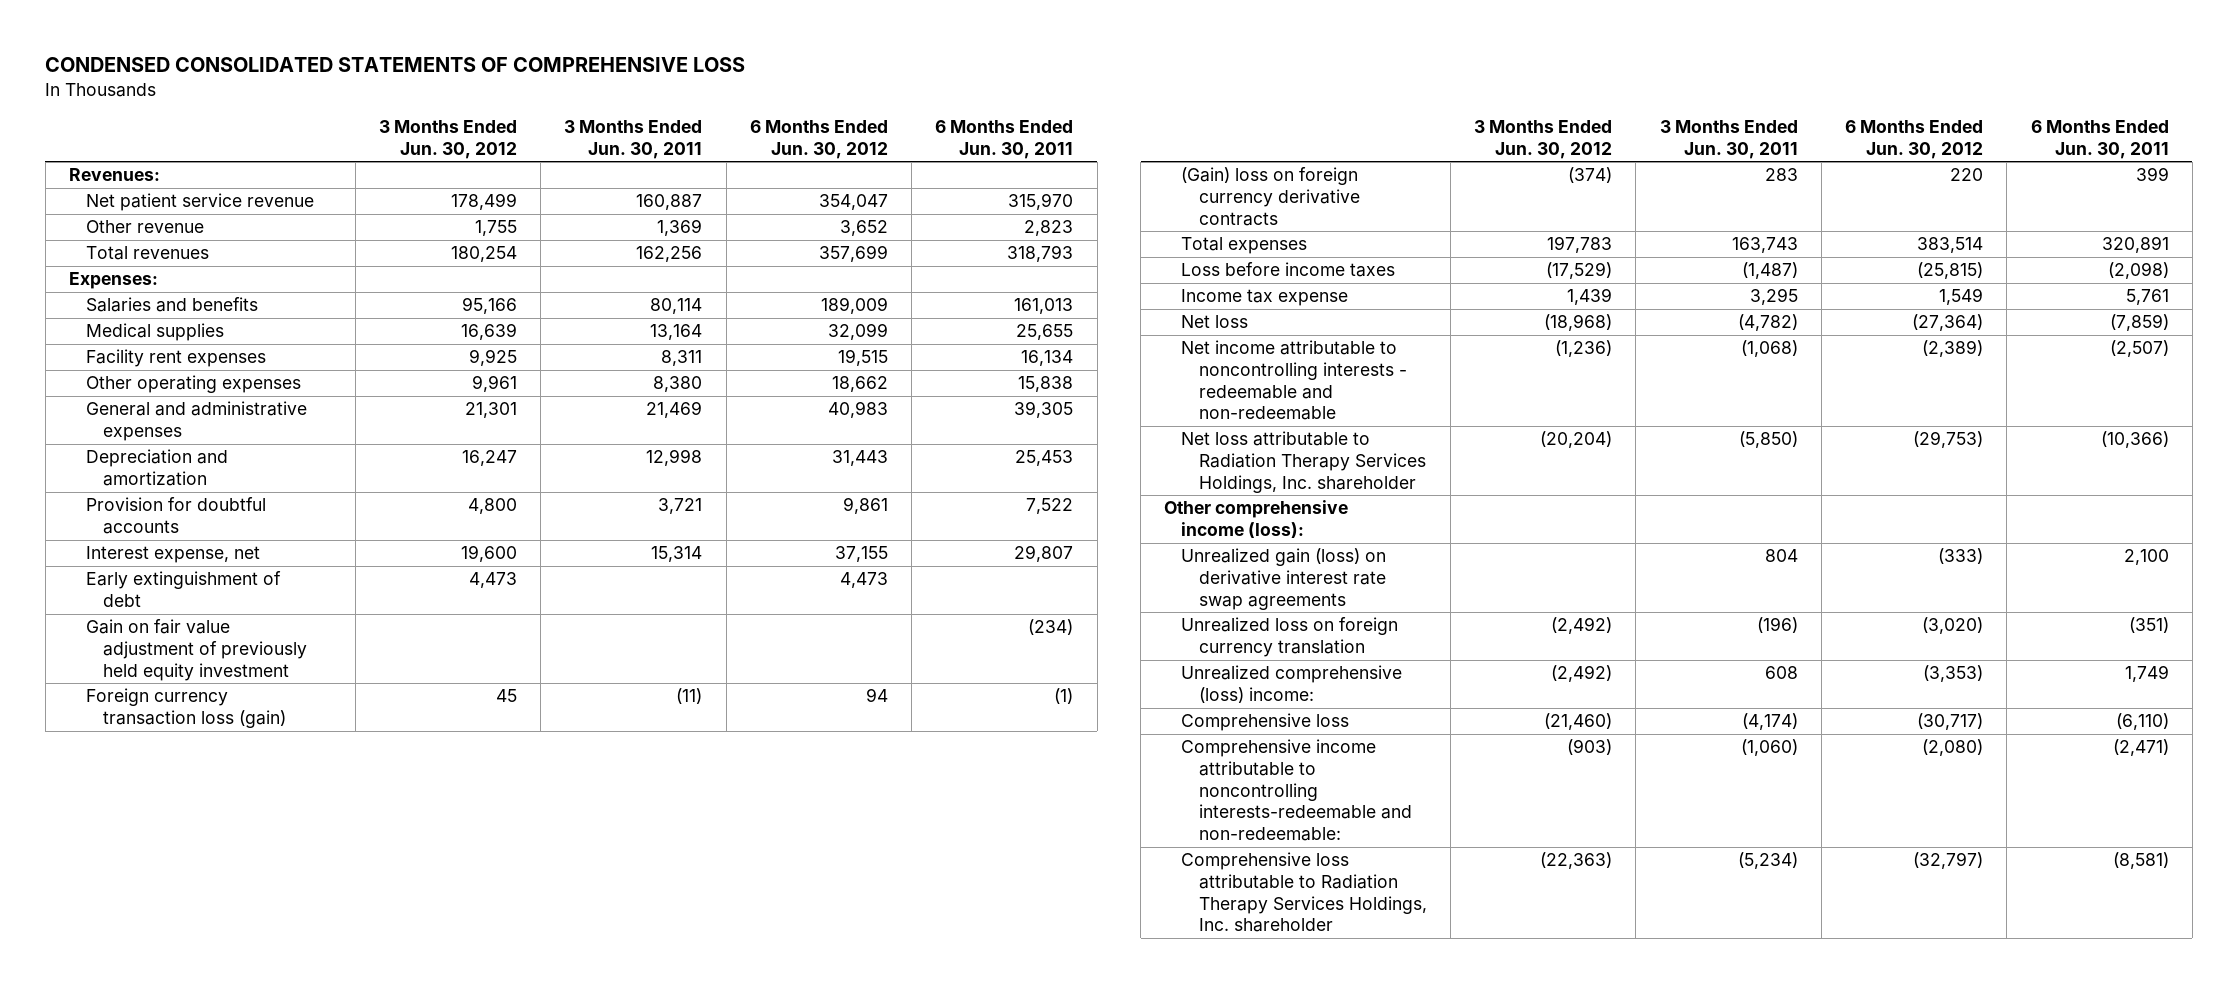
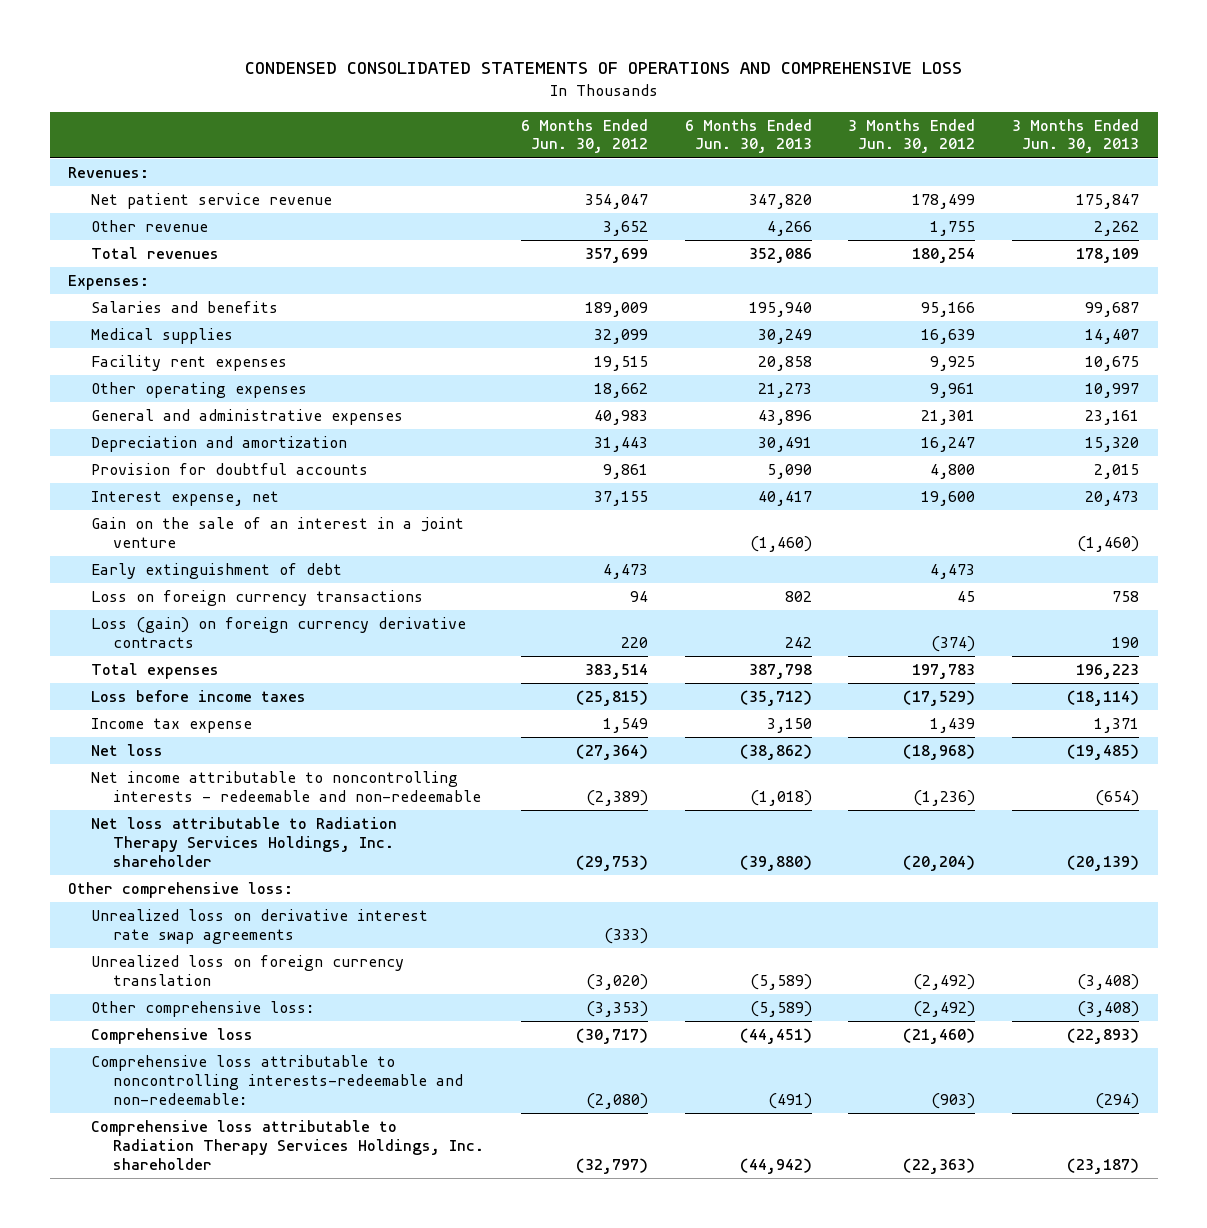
[45,57,746,73] CONDENSED CONSOLIDATED STATEMENTS OF COMPREHENSIVE LOSS -> [244,62,962,75] CONDENSED CONSOLIDATED STATEMENTS OF OPERATIONS AND COMPREHENSIVE LOSS
[564,119,703,159] 3 Months Ended Jun. 30, 2011 -> none
[935,119,1074,159] 6 Months Ended Jun. 30, 2011 -> none
none -> [684,118,812,154] 6 Months Ended Jun. 30, 2013
none -> [1012,118,1140,154] 3 Months Ended Jun. 30, 2013
none -> [90,517,464,548] Gain on the sale of an interest in a joint venture
[86,619,308,681] Gain on fair value adjustment of previously held equity investment -> none
[86,688,287,729] Foreign currency transaction loss (gain) -> [90,590,423,607] Loss on foreign currency transactions
[1181,167,1360,226] (Gain) loss on foreign currency derivative contracts -> [90,617,466,648] Loss (gain) on foreign currency derivative contracts
[1164,500,1349,539] Other comprehensive income (loss): -> [68,882,294,899] Other comprehensive loss:
[1181,548,1387,610] Unrealized gain (loss) on derivative interest rate swap agreements -> [90,909,428,944] Unrealized loss on derivative interest rate swap agreements
[1181,665,1403,704] Unrealized comprehensive (loss) income: -> [90,1001,314,1018] Other comprehensive loss:
[1181,739,1412,841] Comprehensive income attributable to noncontrolling interests-redeemable and non-redeemable: -> [90,1055,464,1105] Comprehensive loss attributable to noncontrolling interests-redeemable and non-redeemable:

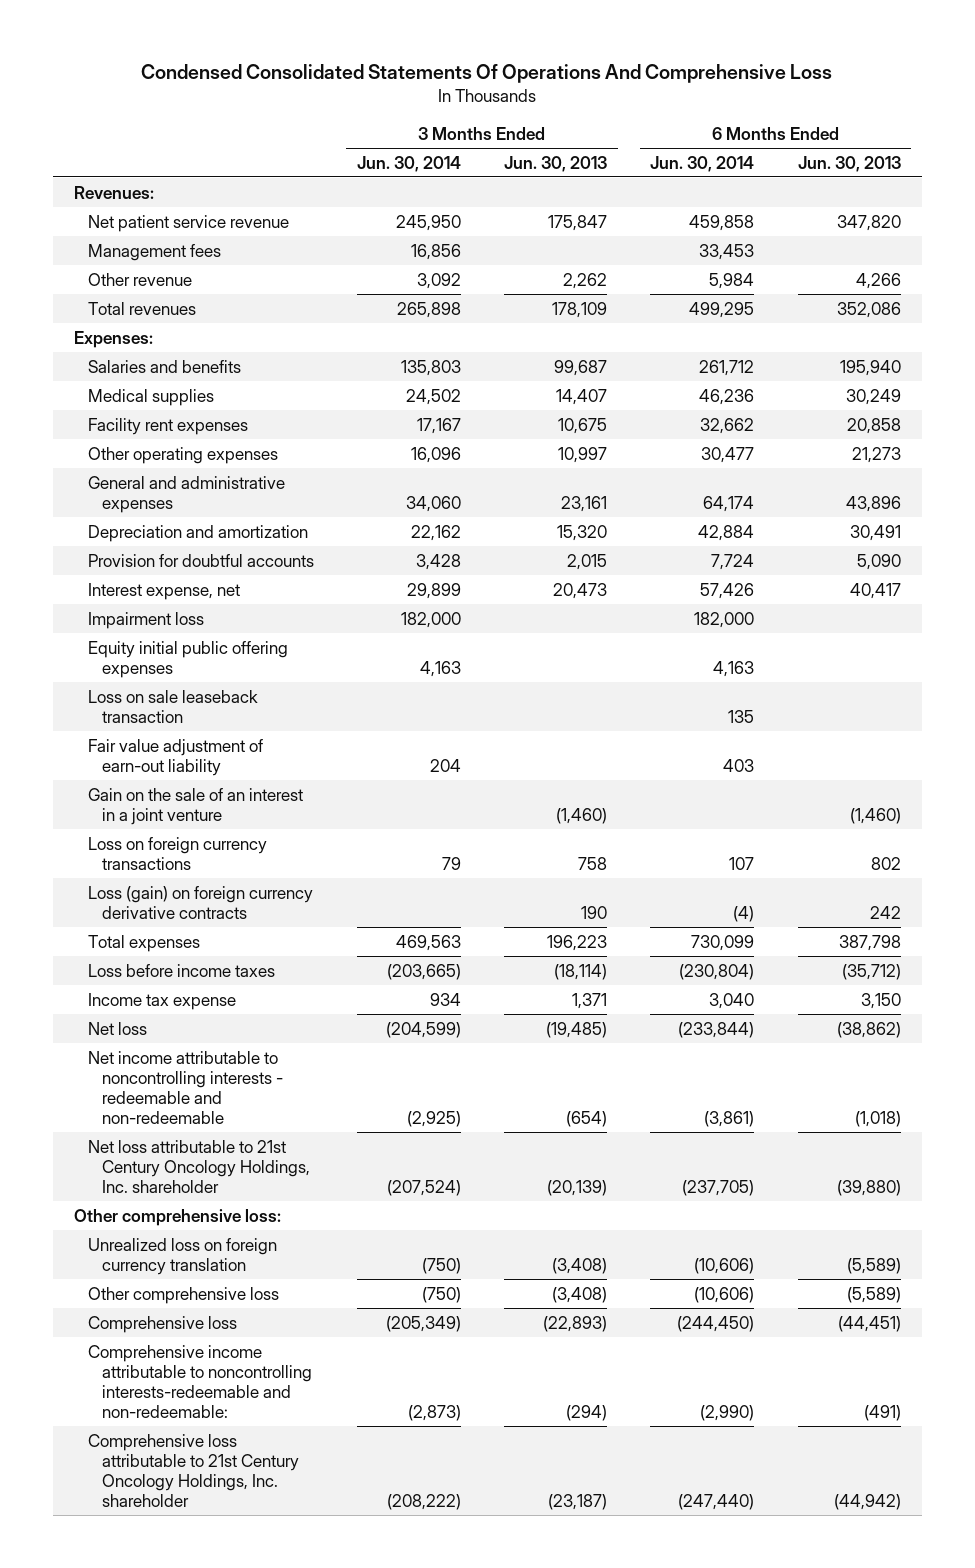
[244,62,962,75] CONDENSED CONSOLIDATED STATEMENTS OF OPERATIONS AND COMPREHENSIVE LOSS -> [141,64,833,84] Condensed Consolidated Statements Of Operations And Comprehensive Loss
[520,118,648,154] 6 Months Ended Jun. 30, 2012 -> none
[848,118,976,154] 3 Months Ended Jun. 30, 2012 -> none
none -> [357,155,462,172] Jun. 30, 2014
none -> [650,155,755,172] Jun. 30, 2014
none -> [87,243,221,261] Management fees
none -> [87,611,204,629] Impairment loss
none -> [87,640,288,678] Equity initial public offering expenses
none -> [87,689,258,723] Loss on sale leaseback transaction
none -> [87,738,263,776] Fair value adjustment of earn-out liability
[90,563,342,580] Early extinguishment of debt -> none
[90,817,397,867] Net loss attributable to Radiation Therapy Services Holdings, Inc. shareholder -> [87,1139,310,1193] Net loss attributable to 21st Century Oncology Holdings, Inc. shareholder
[90,909,428,944] Unrealized loss on derivative interest rate swap agreements -> none
[90,1001,314,1018] Other comprehensive loss: -> [87,1286,279,1304] Other comprehensive loss
[90,1055,464,1105] Comprehensive loss attributable to noncontrolling interests-redeemable and non-redeemable: -> [87,1344,312,1418] Comprehensive income attributable to noncontrolling interests-redeemable and non-redeemable:
[90,1120,485,1170] Comprehensive loss attributable to Radiation Therapy Services Holdings, Inc. shareholder -> [87,1433,299,1507] Comprehensive loss attributable to 21st Century Oncology Holdings, Inc. shareholder

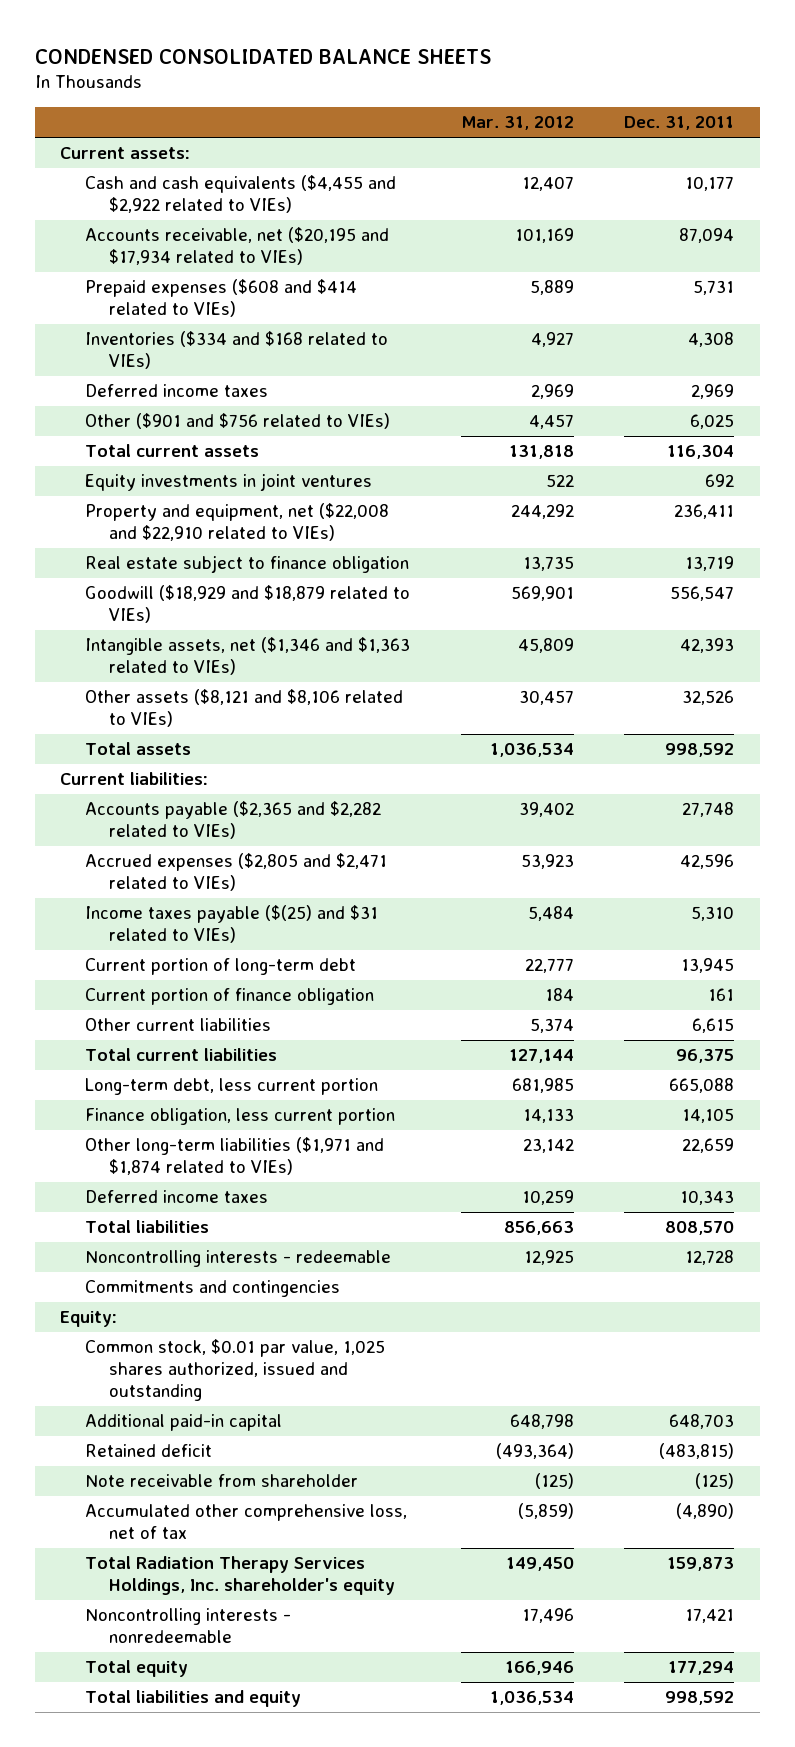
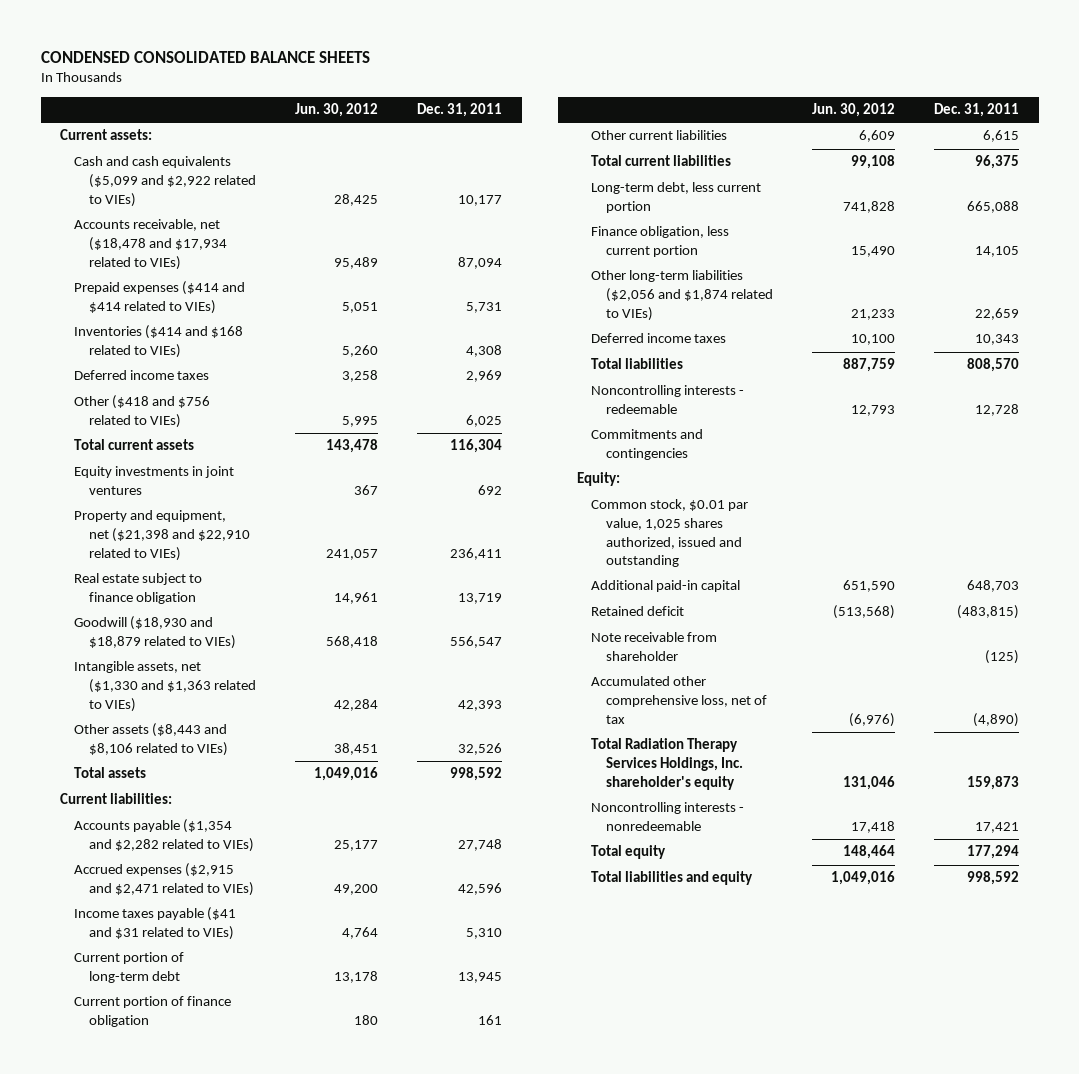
[460,116,574,131] Mar. 31, 2012 -> none
none -> [294,103,378,118] Jun. 30, 2012
[84,175,396,214] Cash and cash equivalents ($4,455 and $2,922 related to VIEs) -> [74,156,256,207] Cash and cash equivalents ($5,099 and $2,922 related to VIEs)
[84,227,389,266] Accounts receivable, net ($20,195 and $17,934 related to VIEs) -> [74,219,227,270] Accounts receivable, net ($18,478 and $17,934 related to VIEs)
[84,279,357,318] Prepaid expenses ($608 and $414 related to VIEs) -> [74,281,246,315] Prepaid expenses ($414 and $414 related to VIEs)
[84,331,388,370] Inventories ($334 and $168 related to VIEs) -> [74,325,244,359] Inventories ($414 and $168 related to VIEs)
[84,413,390,430] Other ($901 and $756 related to VIEs) -> [74,395,211,429] Other ($418 and $756 related to VIEs)
[84,503,389,542] Property and equipment, net ($22,008 and $22,910 related to VIEs) -> [74,510,250,561] Property and equipment, net ($21,398 and $22,910 related to VIEs)
[84,585,410,624] Goodwill ($18,929 and $18,879 related to VIEs) -> [74,616,236,650] Goodwill ($18,930 and $18,879 related to VIEs)
[84,637,410,676] Intangible assets, net ($1,346 and $1,363 related to VIEs) -> [74,661,256,712] Intangible assets, net ($1,330 and $1,363 related to VIEs)
[84,689,403,728] Other assets ($8,121 and $8,106 related to VIEs) -> [74,723,228,757] Other assets ($8,443 and $8,106 related to VIEs)
[84,801,381,840] Accounts payable ($2,365 and $2,282 related to VIEs) -> [74,819,254,853] Accounts payable ($1,354 and $2,282 related to VIEs)
[84,853,387,892] Accrued expenses ($2,805 and $2,471 related to VIEs) -> [74,863,254,897] Accrued expenses ($2,915 and $2,471 related to VIEs)
[84,905,378,944] Income taxes payable ($(25) and $31 related to VIEs) -> [74,907,237,941] Income taxes payable ($41 and $31 related to VIEs)
[84,1137,384,1176] Other long-term liabilities ($1,971 and $1,874 related to VIEs) -> [591,270,773,321] Other long-term liabilities ($2,056 and $1,874 related to VIEs)

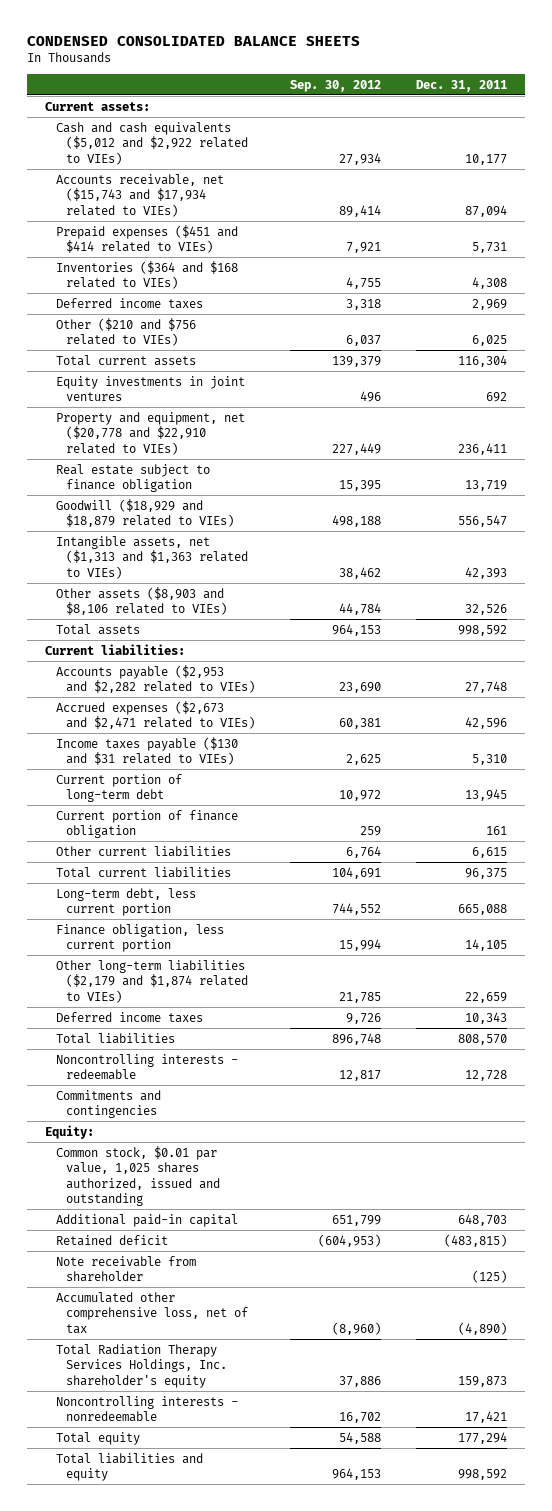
[294,103,378,118] Jun. 30, 2012 -> none
none -> [290,79,382,92] Sep. 30, 2012
[74,156,256,207] Cash and cash equivalents ($5,099 and $2,922 related to VIEs) -> [55,121,249,165] Cash and cash equivalents ($5,012 and $2,922 related to VIEs)
[74,219,227,270] Accounts receivable, net ($18,478 and $17,934 related to VIEs) -> [55,173,224,217] Accounts receivable, net ($15,743 and $17,934 related to VIEs)
[74,281,246,315] Prepaid expenses ($414 and $414 related to VIEs) -> [55,224,238,254] Prepaid expenses ($451 and $414 related to VIEs)
[74,325,244,359] Inventories ($414 and $168 related to VIEs) -> [55,260,238,290] Inventories ($364 and $168 related to VIEs)
[74,395,211,429] Other ($418 and $756 related to VIEs) -> [55,317,196,347] Other ($210 and $756 related to VIEs)
[74,510,250,561] Property and equipment, net ($21,398 and $22,910 related to VIEs) -> [55,411,245,455] Property and equipment, net ($20,778 and $22,910 related to VIEs)
[74,616,236,650] Goodwill ($18,930 and $18,879 related to VIEs) -> [55,498,235,528] Goodwill ($18,929 and $18,879 related to VIEs)
[74,661,256,712] Intangible assets, net ($1,330 and $1,363 related to VIEs) -> [55,535,249,579] Intangible assets, net ($1,313 and $1,363 related to VIEs)
[74,723,228,757] Other assets ($8,443 and $8,106 related to VIEs) -> [55,586,228,616] Other assets ($8,903 and $8,106 related to VIEs)
[74,819,254,853] Accounts payable ($1,354 and $2,282 related to VIEs) -> [55,664,256,694] Accounts payable ($2,953 and $2,282 related to VIEs)
[74,863,254,897] Accrued expenses ($2,915 and $2,471 related to VIEs) -> [55,700,256,730] Accrued expenses ($2,673 and $2,471 related to VIEs)
[74,907,237,941] Income taxes payable ($41 and $31 related to VIEs) -> [55,736,238,766] Income taxes payable ($130 and $31 related to VIEs)
[591,270,773,321] Other long-term liabilities ($2,056 and $1,874 related to VIEs) -> [55,959,249,1003] Other long-term liabilities ($2,179 and $1,874 related to VIEs)

